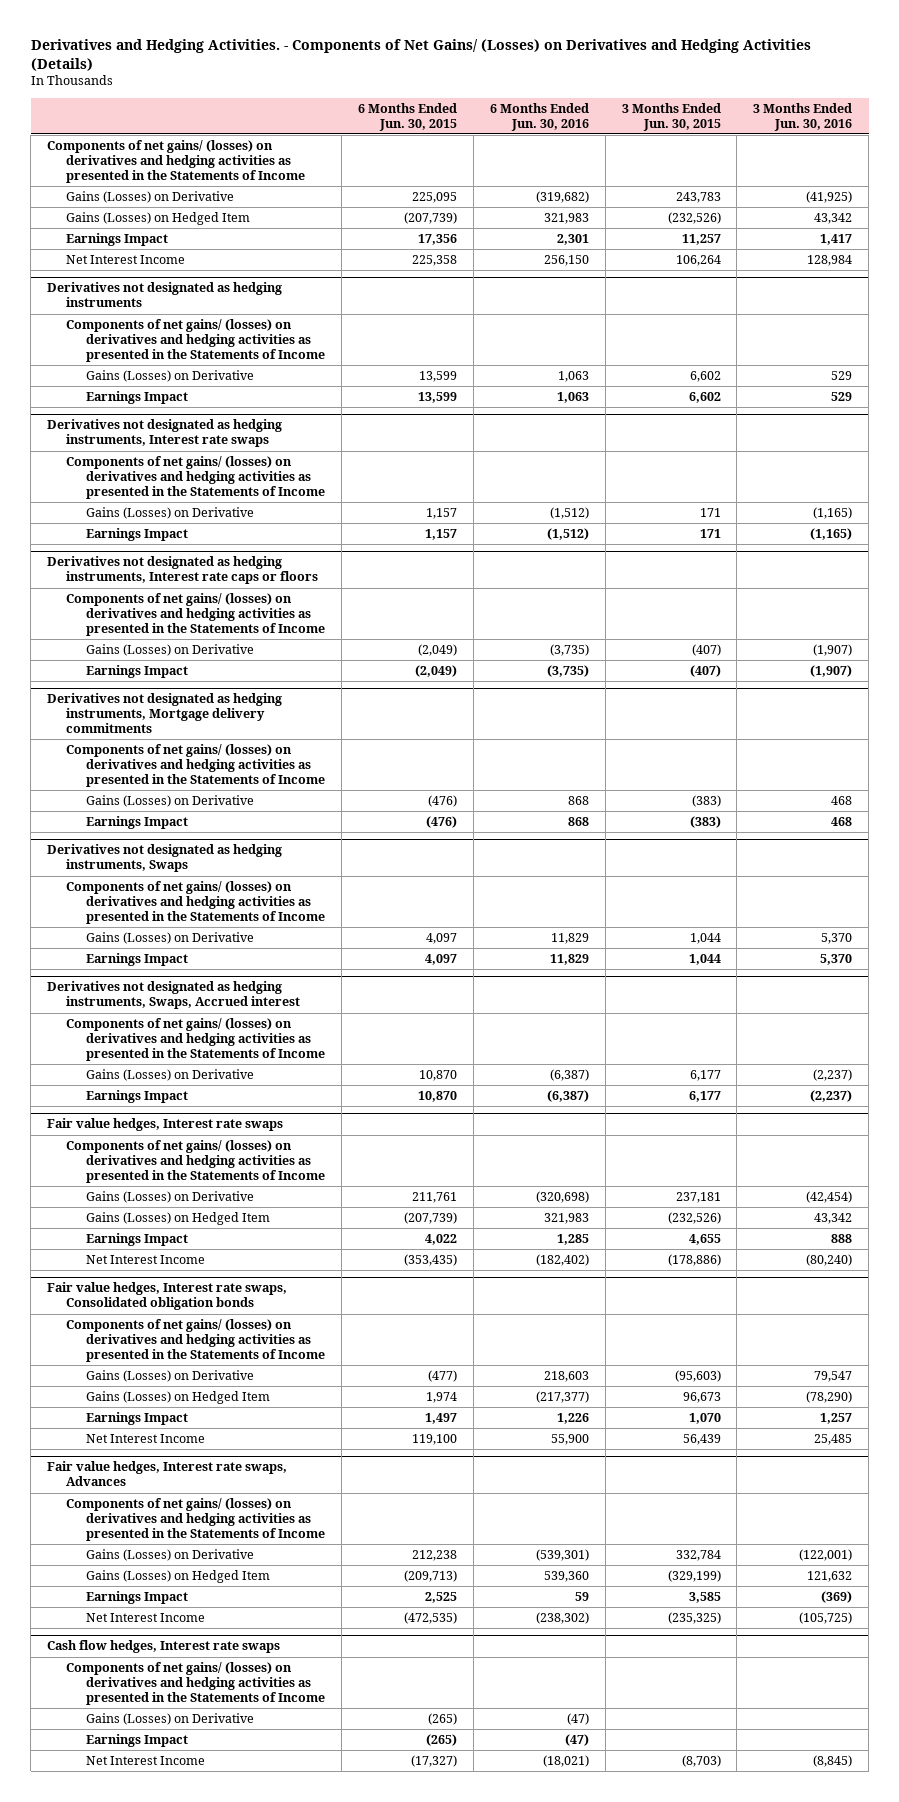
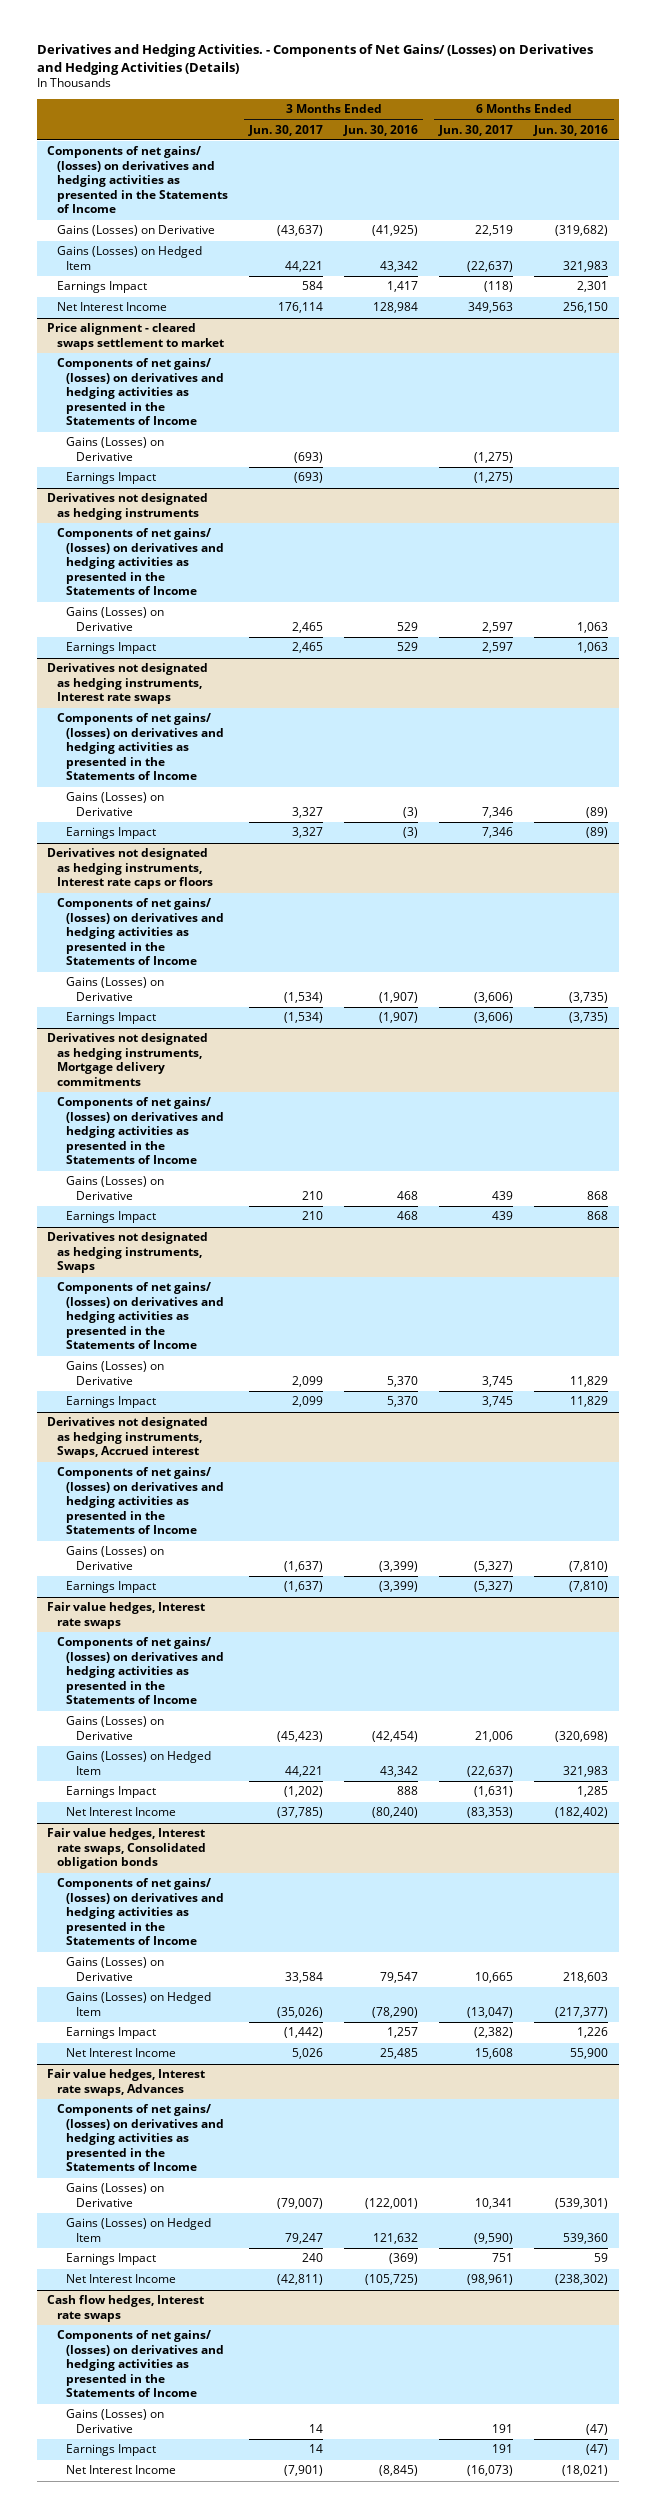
[357,102,457,131] 6 Months Ended Jun. 30, 2015 -> none
[621,102,721,131] 3 Months Ended Jun. 30, 2015 -> none
none -> [247,124,323,136] Jun. 30, 2017
none -> [438,124,514,136] Jun. 30, 2017
none -> [47,323,224,350] Price alignment - cleared swaps settlement to market
none -> [56,358,225,426] Components of net gains/ (losses) on derivatives and hedging activities as presented in the Statements of Income
none -> [66,437,165,461] Gains (Losses) on Derivative
none -> [66,472,157,485] Earnings Impact
[549,507,589,520] (1,512) -> [586,806,609,818] (89)
[813,507,853,520] (1,165) -> [403,806,419,818] (3)
[546,528,589,541] (1,512) -> [586,827,609,839] (89)
[810,528,853,541] (1,165) -> [403,827,419,839] (3)
[549,1069,589,1082] (6,387) -> [569,1560,609,1572] (7,810)
[813,1069,853,1082] (2,237) -> [379,1560,419,1572] (3,399)
[546,1090,589,1103] (6,387) -> [569,1581,609,1593] (7,810)
[810,1090,853,1103] (2,237) -> [379,1581,419,1593] (3,399)

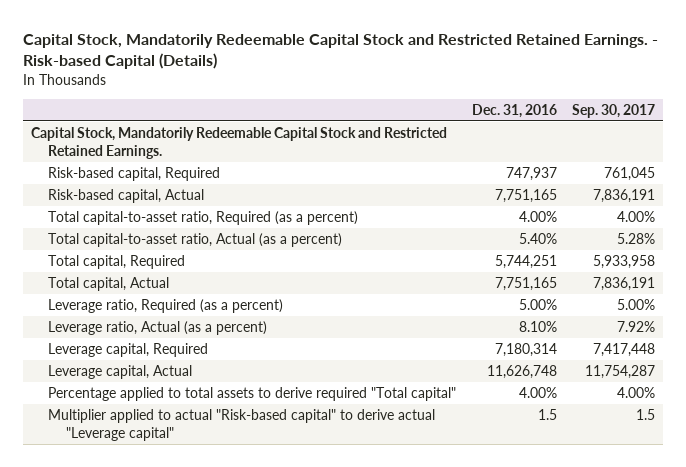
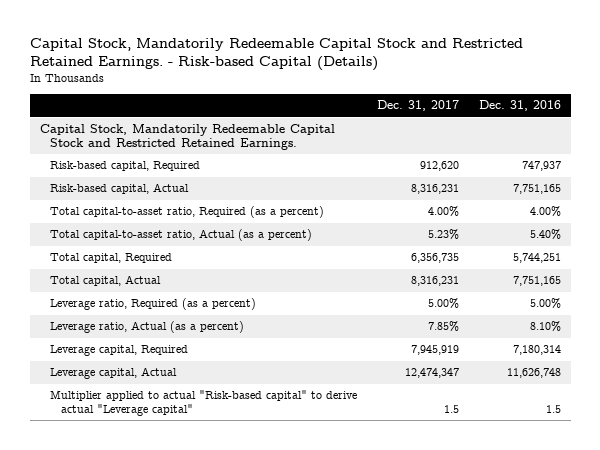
[572,103,656,118] Sep. 30, 2017 -> none
none -> [377,100,460,112] Dec. 31, 2017
[48,386,457,401] Percentage applied to total assets to derive required "Total capital" -> none

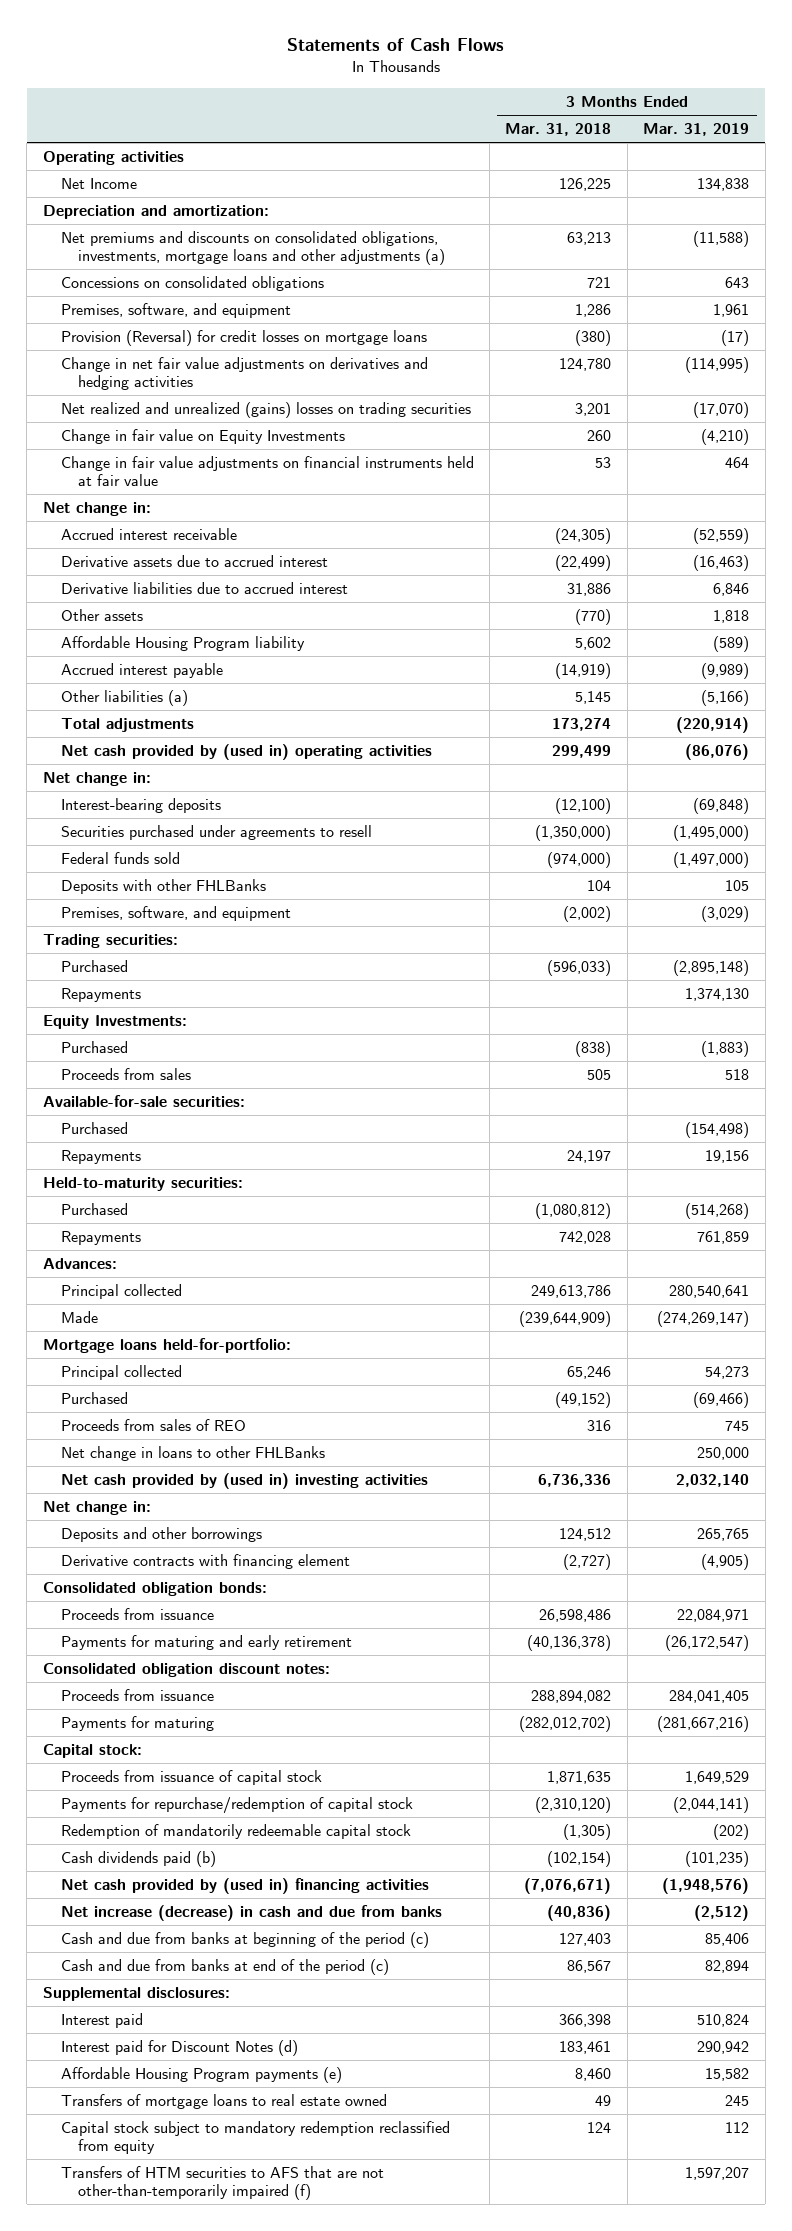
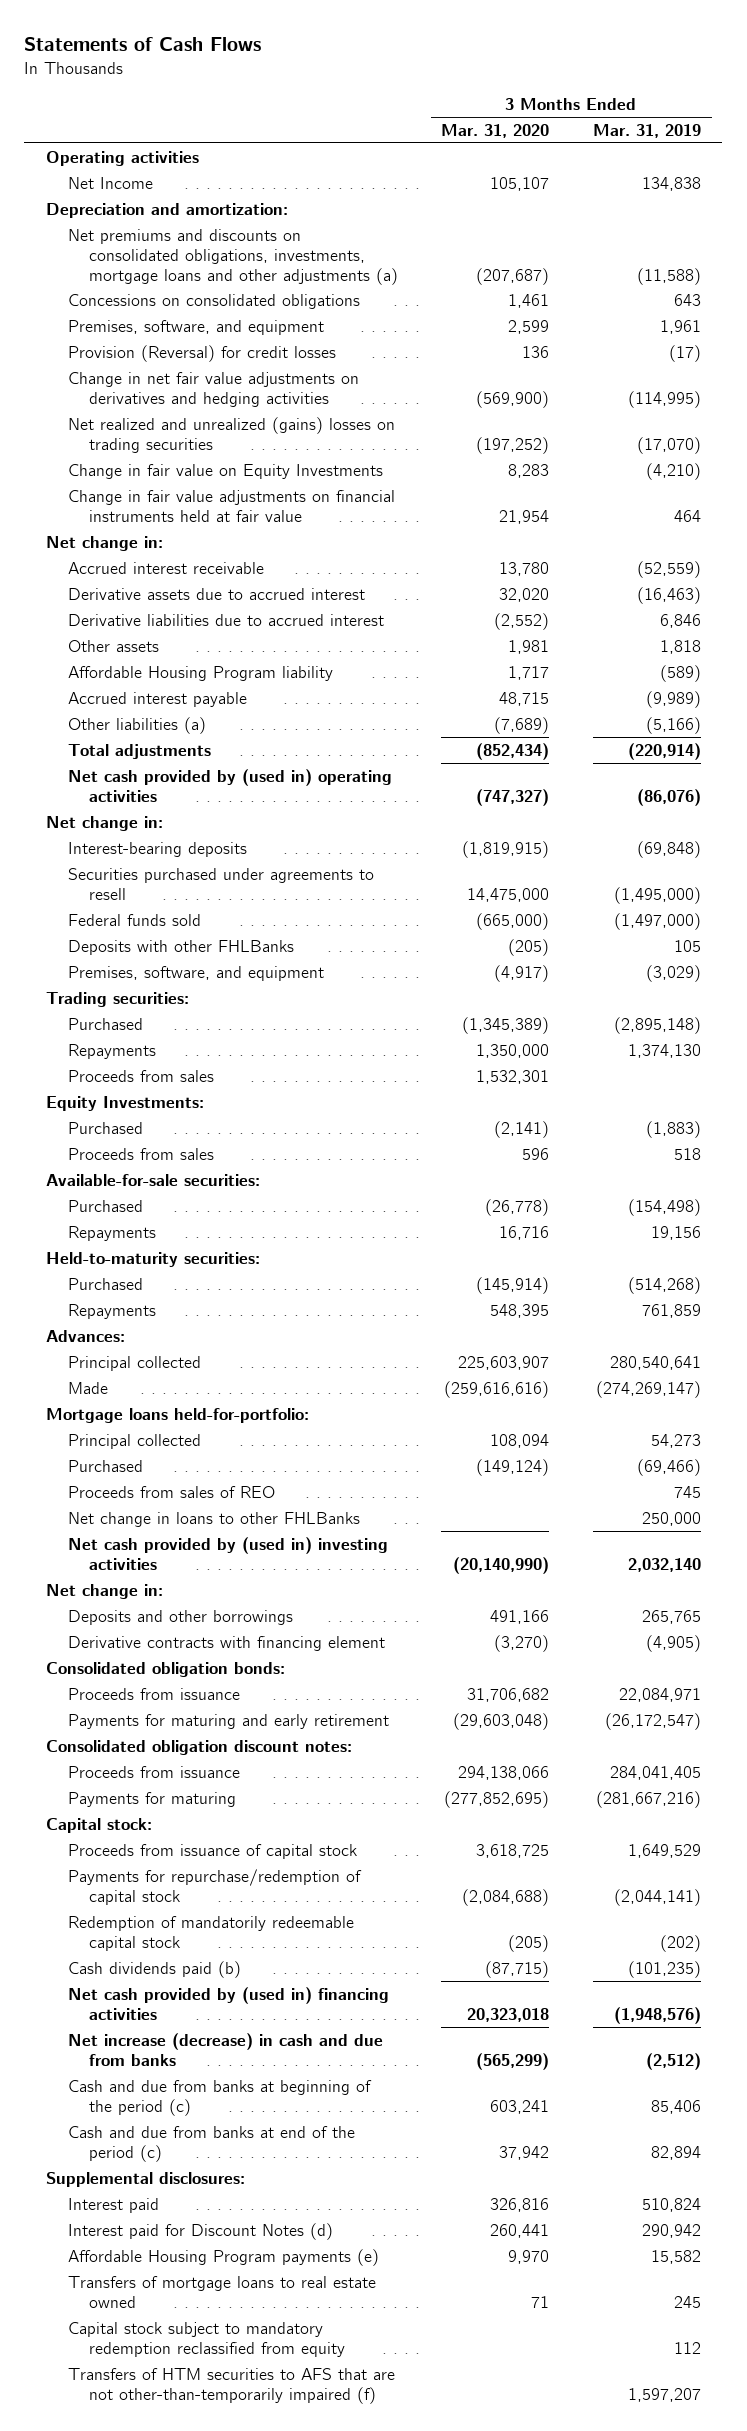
[505,123,612,137] Mar. 31, 2018 -> none
none -> [441,123,550,138] Mar. 31, 2020
[60,330,427,347] Provision (Reversal) for credit losses on mortgage loans -> [67,344,336,362] Provision (Reversal) for credit losses
none -> [67,1069,214,1082] Proceeds from sales

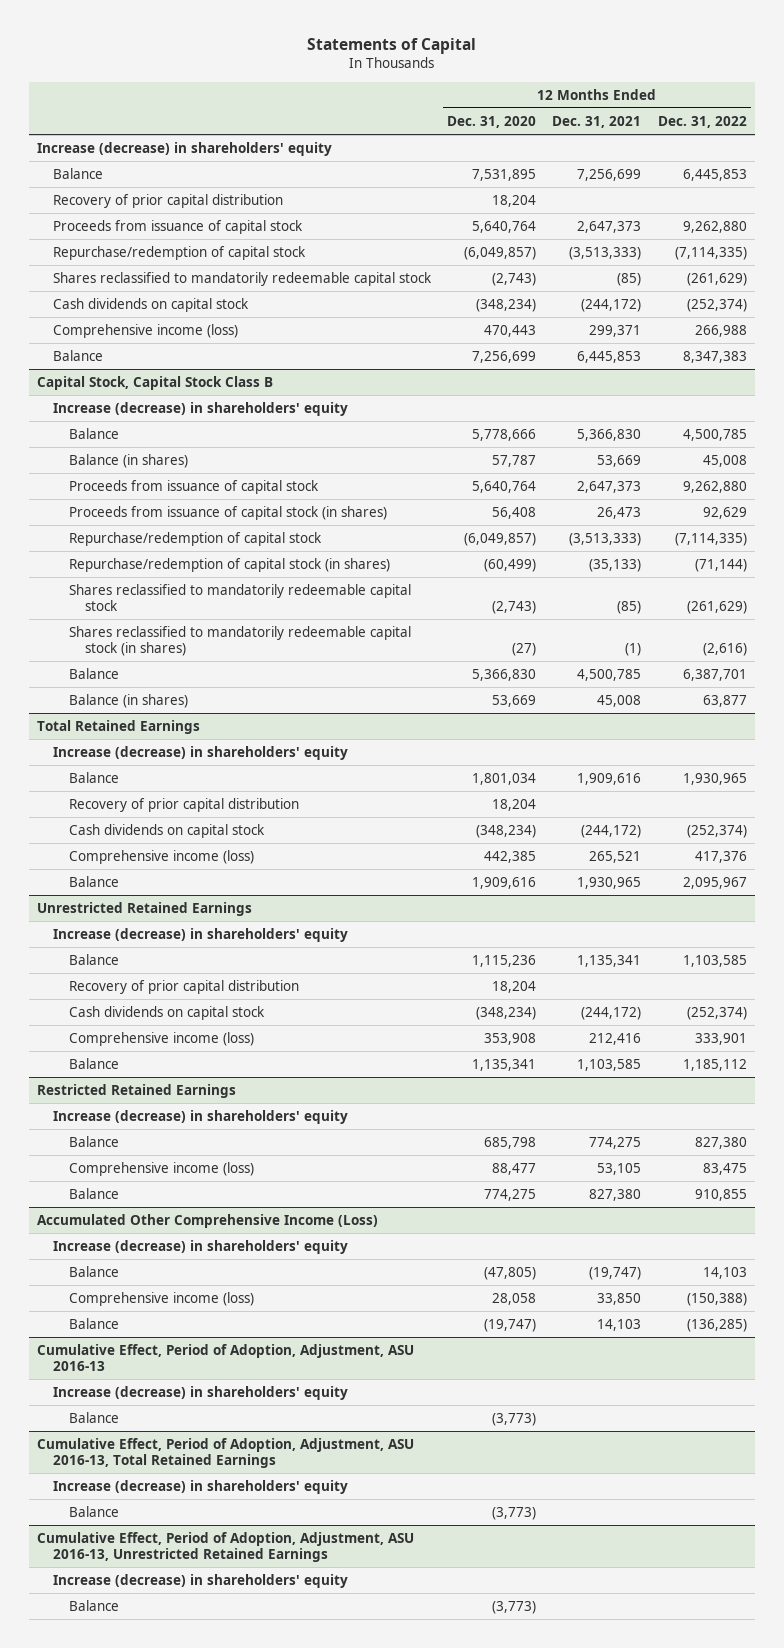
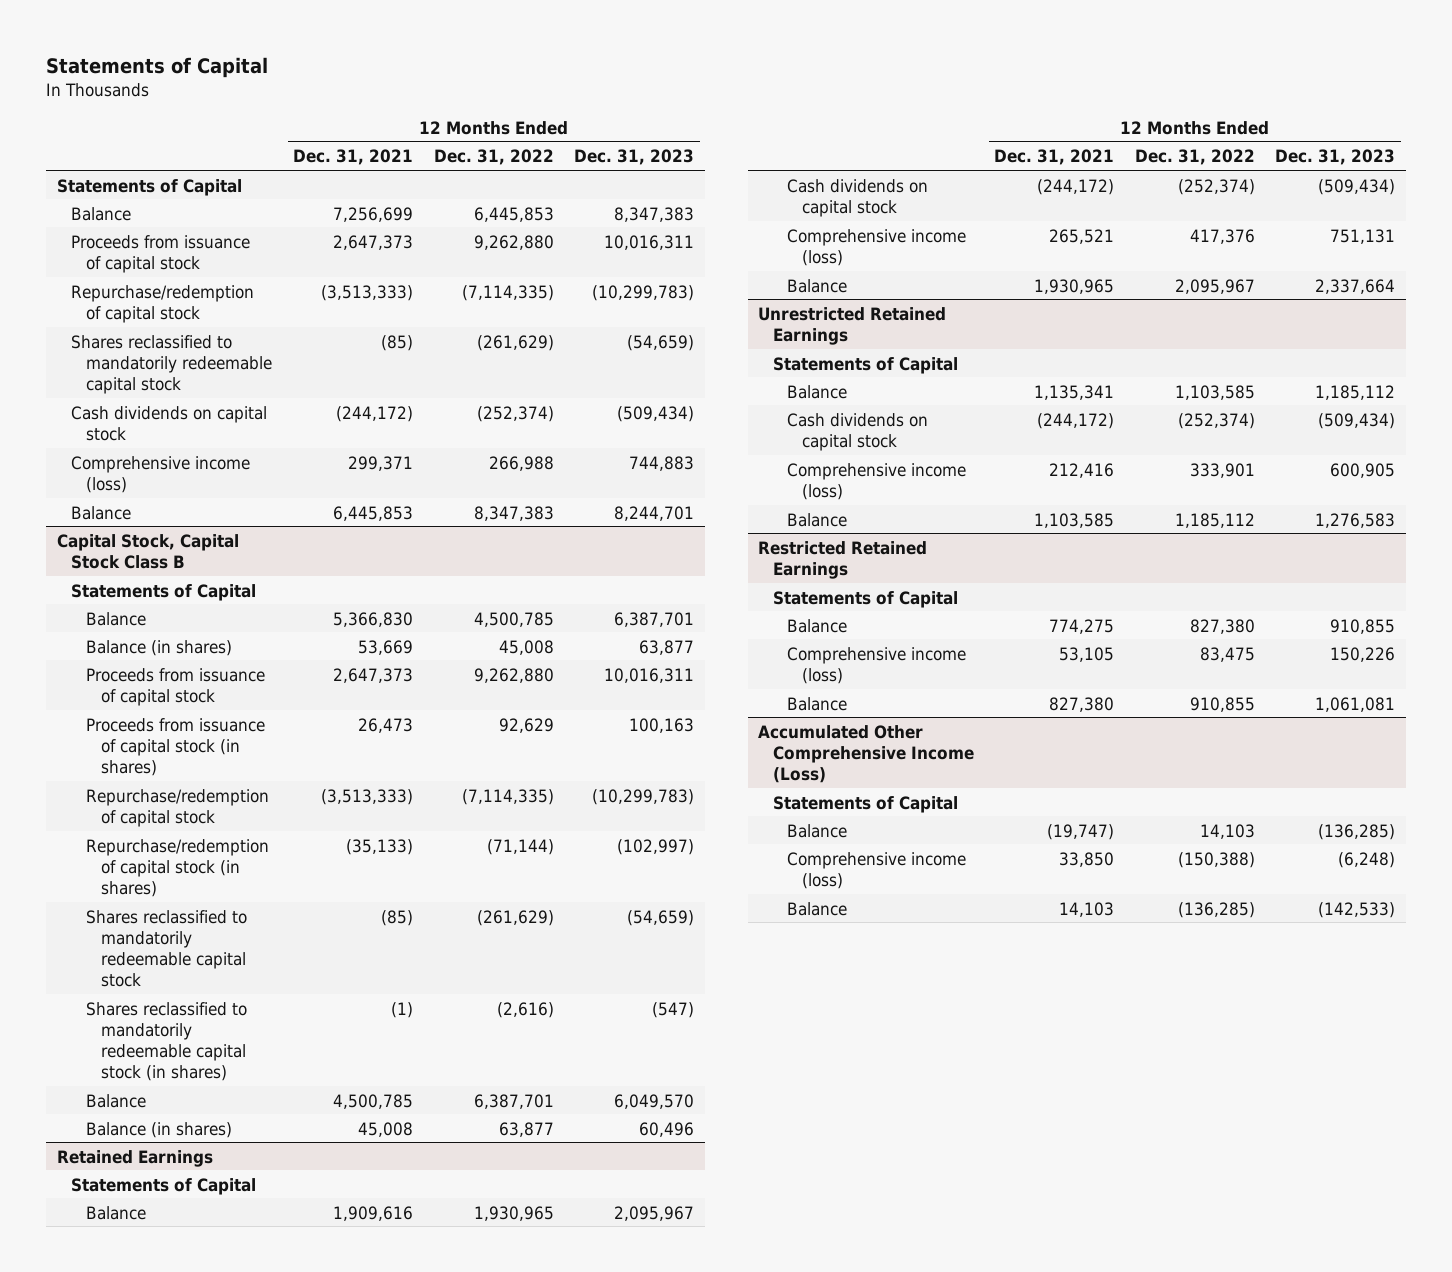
[447,115,537,128] Dec. 31, 2020 -> none
none -> [574,149,695,166] Dec. 31, 2023
[37,142,333,157] Increase (decrease) in shareholders' equity -> [56,178,242,196] Statements of Capital
[53,194,284,209] Recovery of prior capital distribution -> none
[53,402,349,417] Increase (decrease) in shareholders' equity -> [71,583,257,601] Statements of Capital
[37,720,201,735] Total Retained Earnings -> [56,1149,213,1167] Retained Earnings
[53,746,349,761] Increase (decrease) in shareholders' equity -> [71,1177,257,1195] Statements of Capital
[69,798,300,813] Recovery of prior capital distribution -> none
[53,928,349,943] Increase (decrease) in shareholders' equity -> [772,356,958,374] Statements of Capital
[69,980,300,995] Recovery of prior capital distribution -> none
[53,1110,349,1125] Increase (decrease) in shareholders' equity -> [772,590,958,608] Statements of Capital
[53,1240,349,1255] Increase (decrease) in shareholders' equity -> [772,795,958,813] Statements of Capital
[37,1344,415,1371] Cumulative Effect, Period of Adoption, Adjustment, ASU 2016-13 -> none
[53,1386,349,1401] Increase (decrease) in shareholders' equity -> none
[69,1412,120,1424] Balance -> none
[37,1438,415,1468] Cumulative Effect, Period of Adoption, Adjustment, ASU 2016-13, Total Retained Earnings -> none
[53,1480,349,1495] Increase (decrease) in shareholders' equity -> none
[69,1506,120,1518] Balance -> none
[37,1532,415,1562] Cumulative Effect, Period of Adoption, Adjustment, ASU 2016-13, Unrestricted Retained Earnings -> none
[53,1574,349,1589] Increase (decrease) in shareholders' equity -> none
[69,1600,120,1612] Balance -> none

